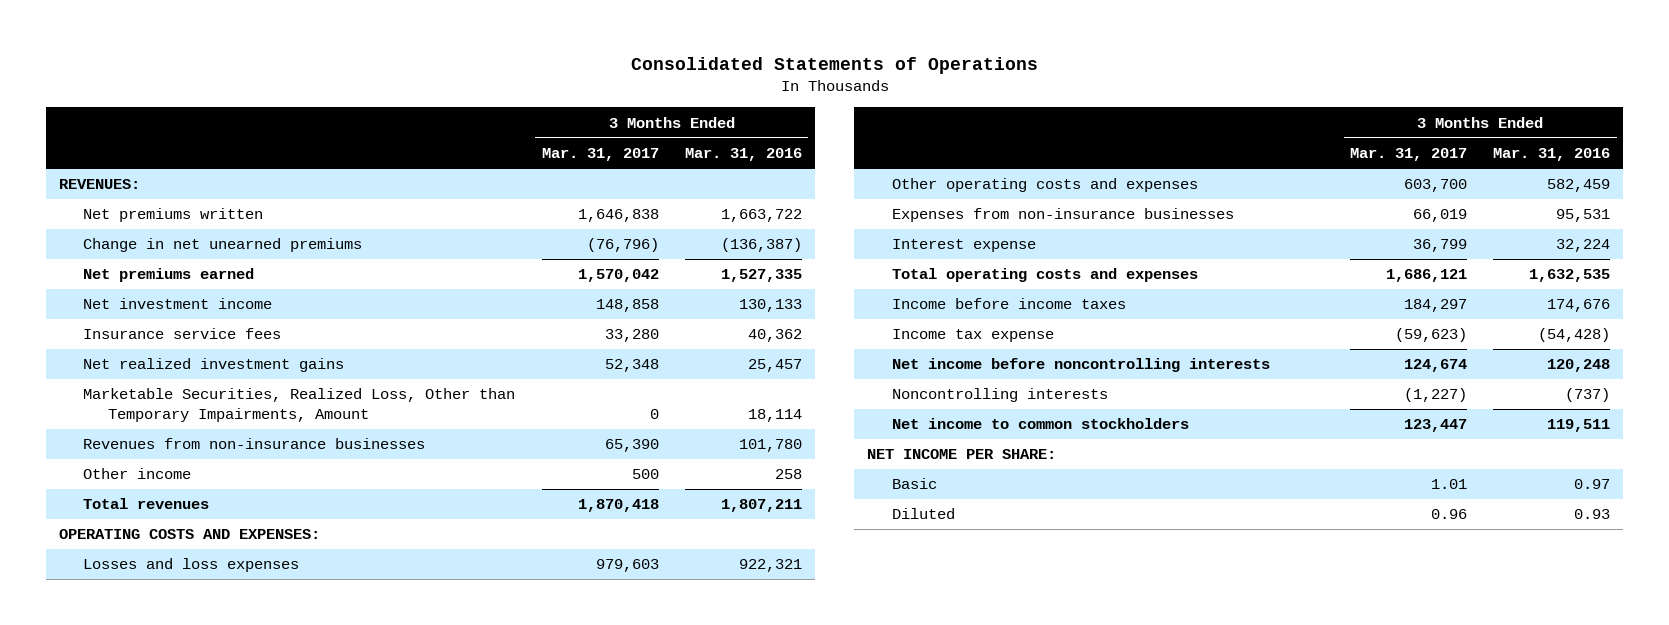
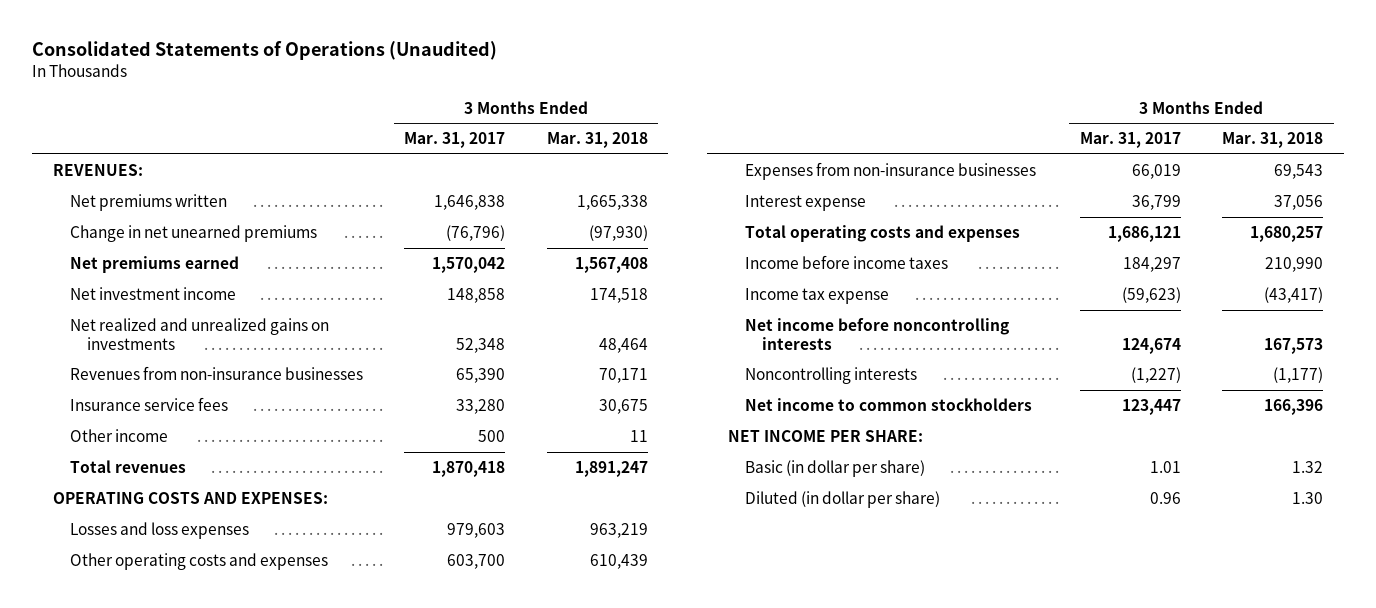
[630,57,1038,75] Consolidated Statements of Operations -> [31,40,497,60] Consolidated Statements of Operations (Unaudited)
[684,148,802,162] Mar. 31, 2016 -> none
none -> [546,132,648,149] Mar. 31, 2018
[83,388,516,423] Marketable Securities, Realized Loss, Other than Temporary Impairments, Amount -> none
[83,358,345,373] Net realized investment gains -> [69,317,329,350] Net realized and unrealized gains on investments
[83,328,282,340] Insurance service fees -> [69,396,228,411] Insurance service fees
[891,478,937,490] Basic -> [745,459,926,477] Basic (in dollar per share)
[891,508,955,520] Diluted -> [745,490,941,508] Diluted (in dollar per share)

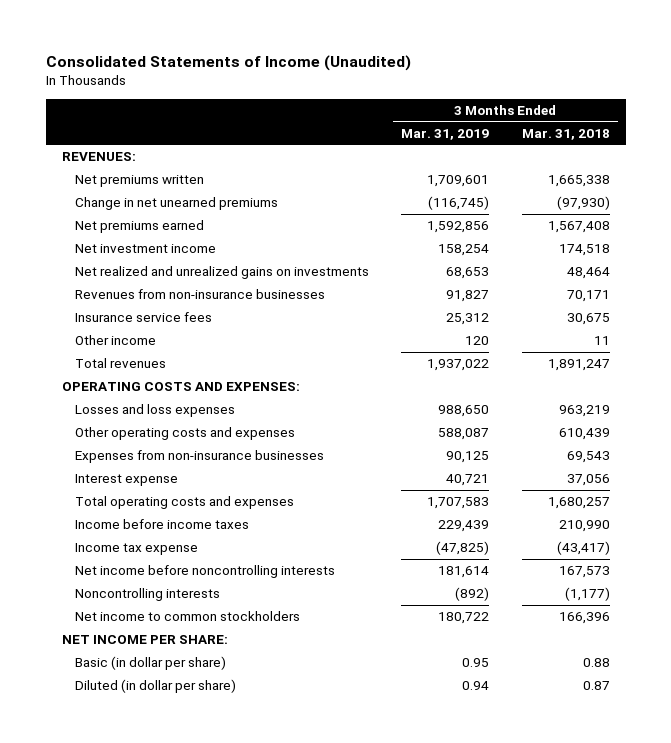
[31,40,497,60] Consolidated Statements of Operations (Unaudited) -> [45,54,411,71] Consolidated Statements of Income (Unaudited)
[404,132,506,149] Mar. 31, 2017 -> none
none -> [401,128,490,140] Mar. 31, 2019
[1292,460,1324,473] 1.32 -> [582,658,610,668] 0.88
[1292,491,1324,504] 1.30 -> [582,681,610,691] 0.87

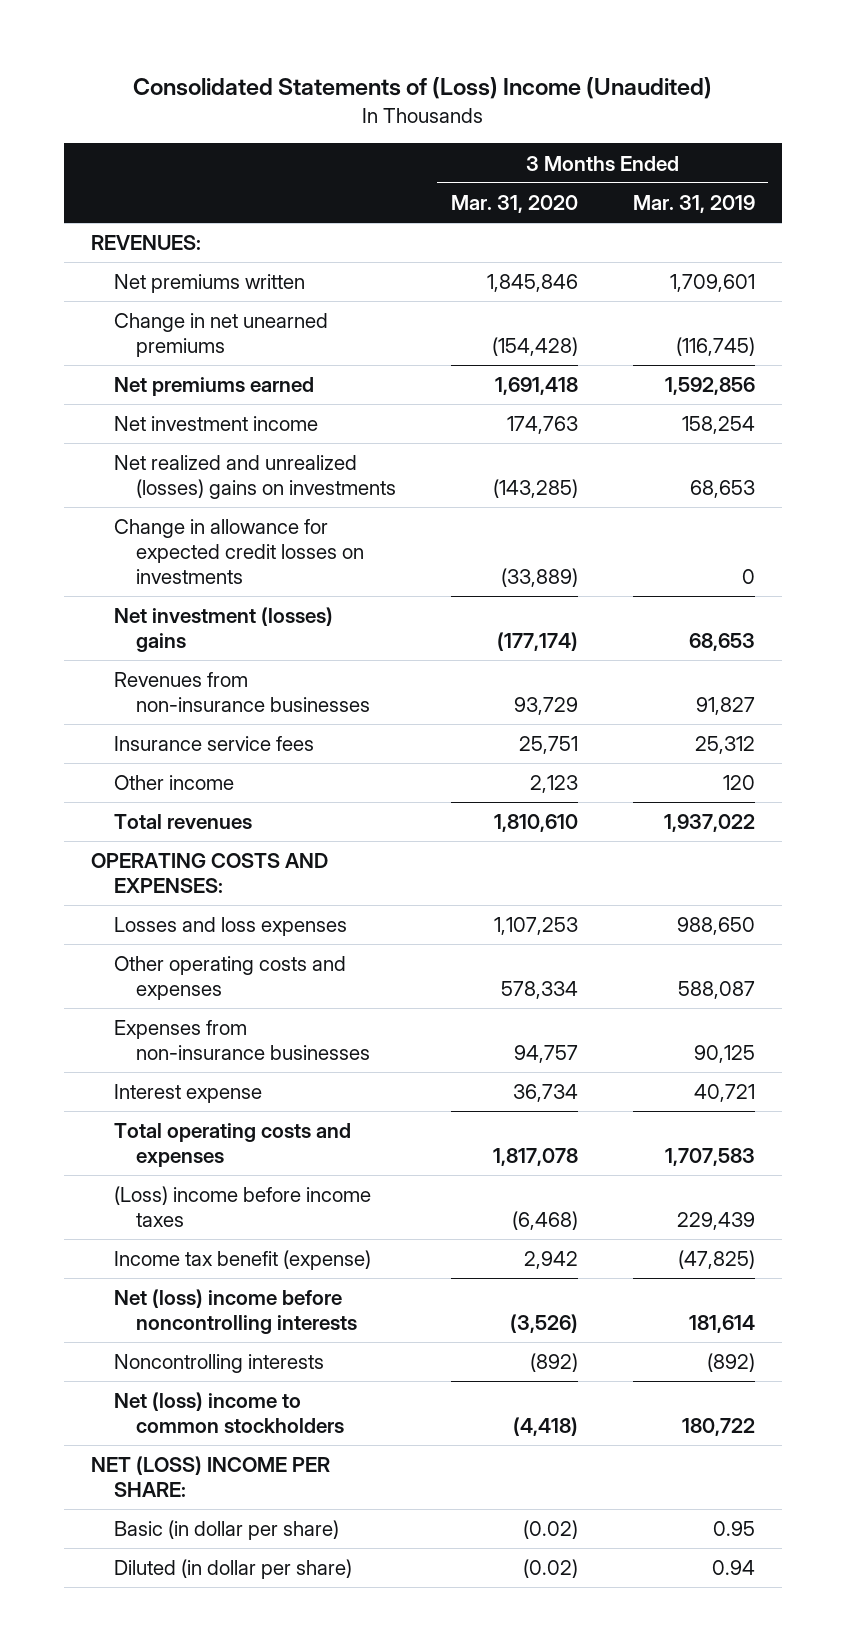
[45,54,411,71] Consolidated Statements of Income (Unaudited) -> [132,77,712,100] Consolidated Statements of (Loss) Income (Unaudited)
[521,128,610,140] Mar. 31, 2018 -> none
none -> [451,194,579,213] Mar. 31, 2020
[75,266,370,280] Net realized and unrealized gains on investments -> [113,455,397,500] Net realized and unrealized (losses) gains on investments
none -> [113,519,365,584] Change in allowance for expected credit losses on investments
none -> [113,607,333,653] Net investment (losses) gains
[75,519,250,530] Income before income taxes -> [113,1186,371,1228] (Loss) income before income taxes
[75,543,199,556] Income tax expense -> [113,1250,371,1271] Income tax benefit (expense)
[75,565,336,579] Net income before noncontrolling interests -> [113,1289,358,1335] Net (loss) income before noncontrolling interests
[75,611,301,622] Net income to common stockholders -> [113,1392,345,1434] Net (loss) income to common stockholders
[61,635,228,645] NET INCOME PER SHARE: -> [90,1456,330,1498] NET (LOSS) INCOME PER SHARE:

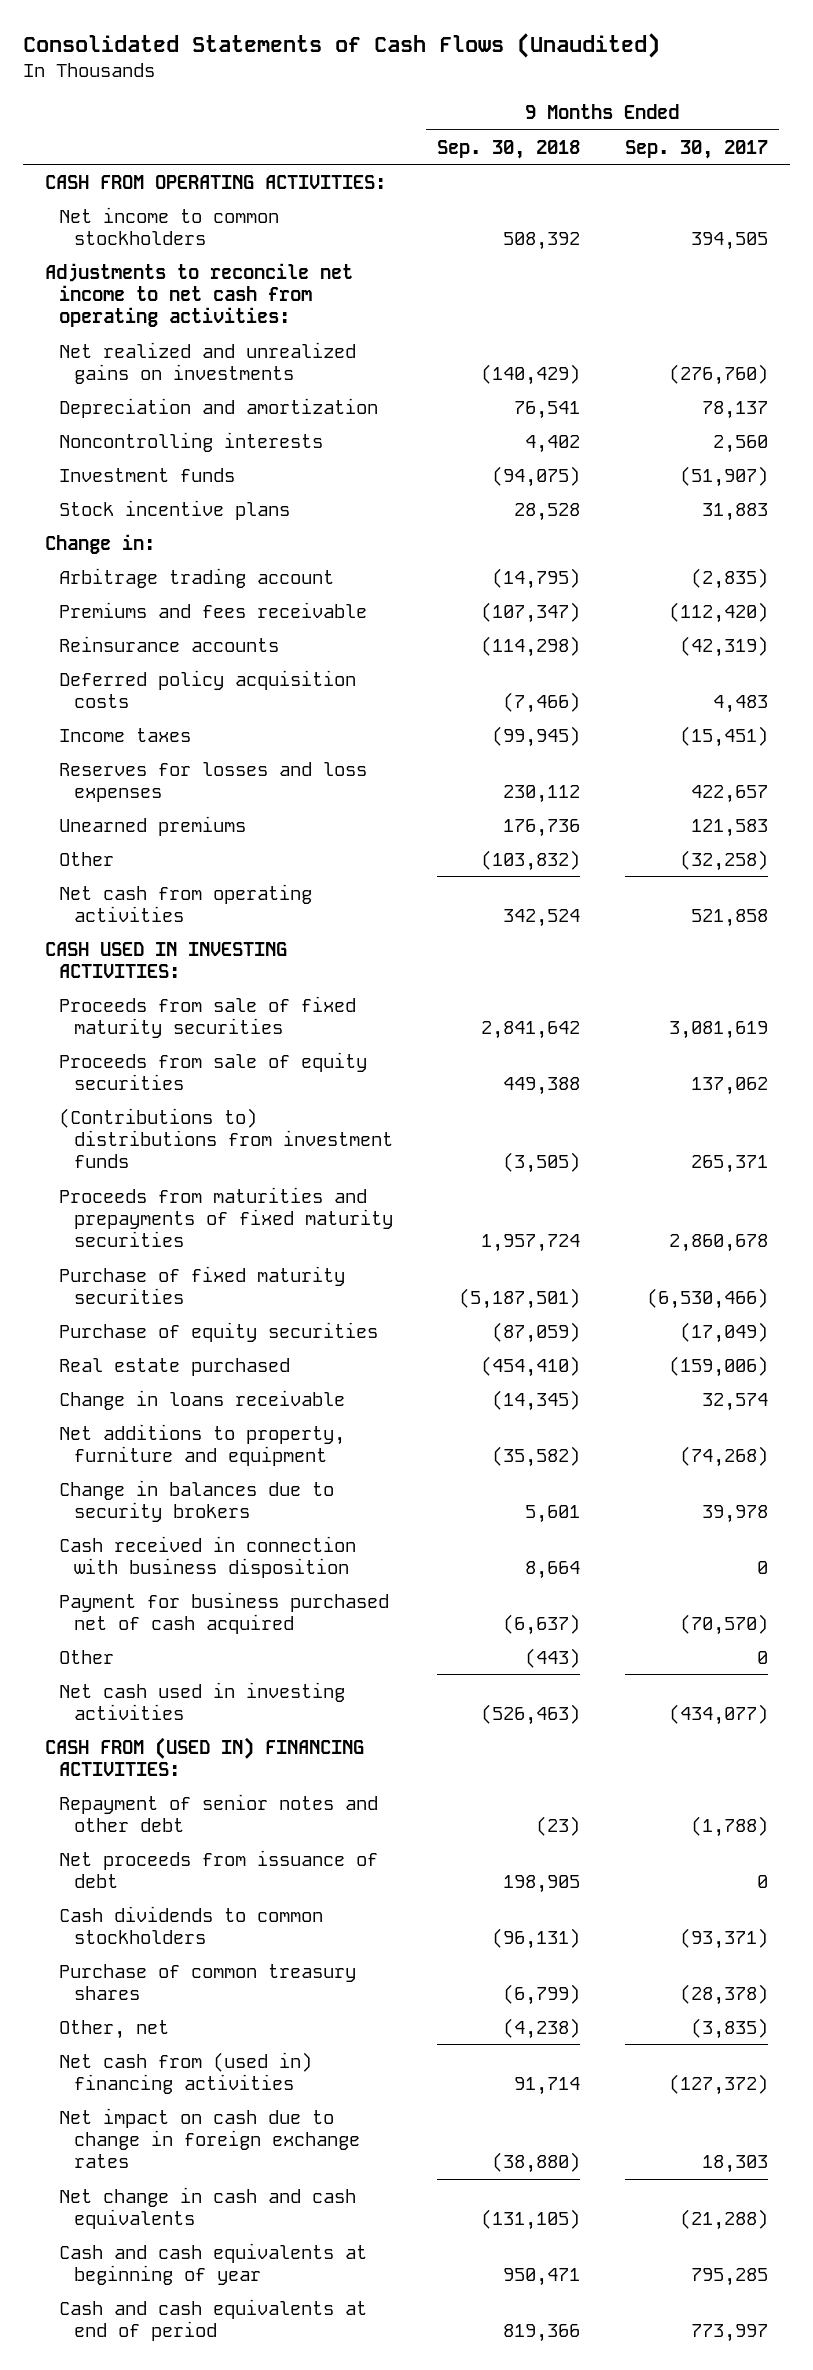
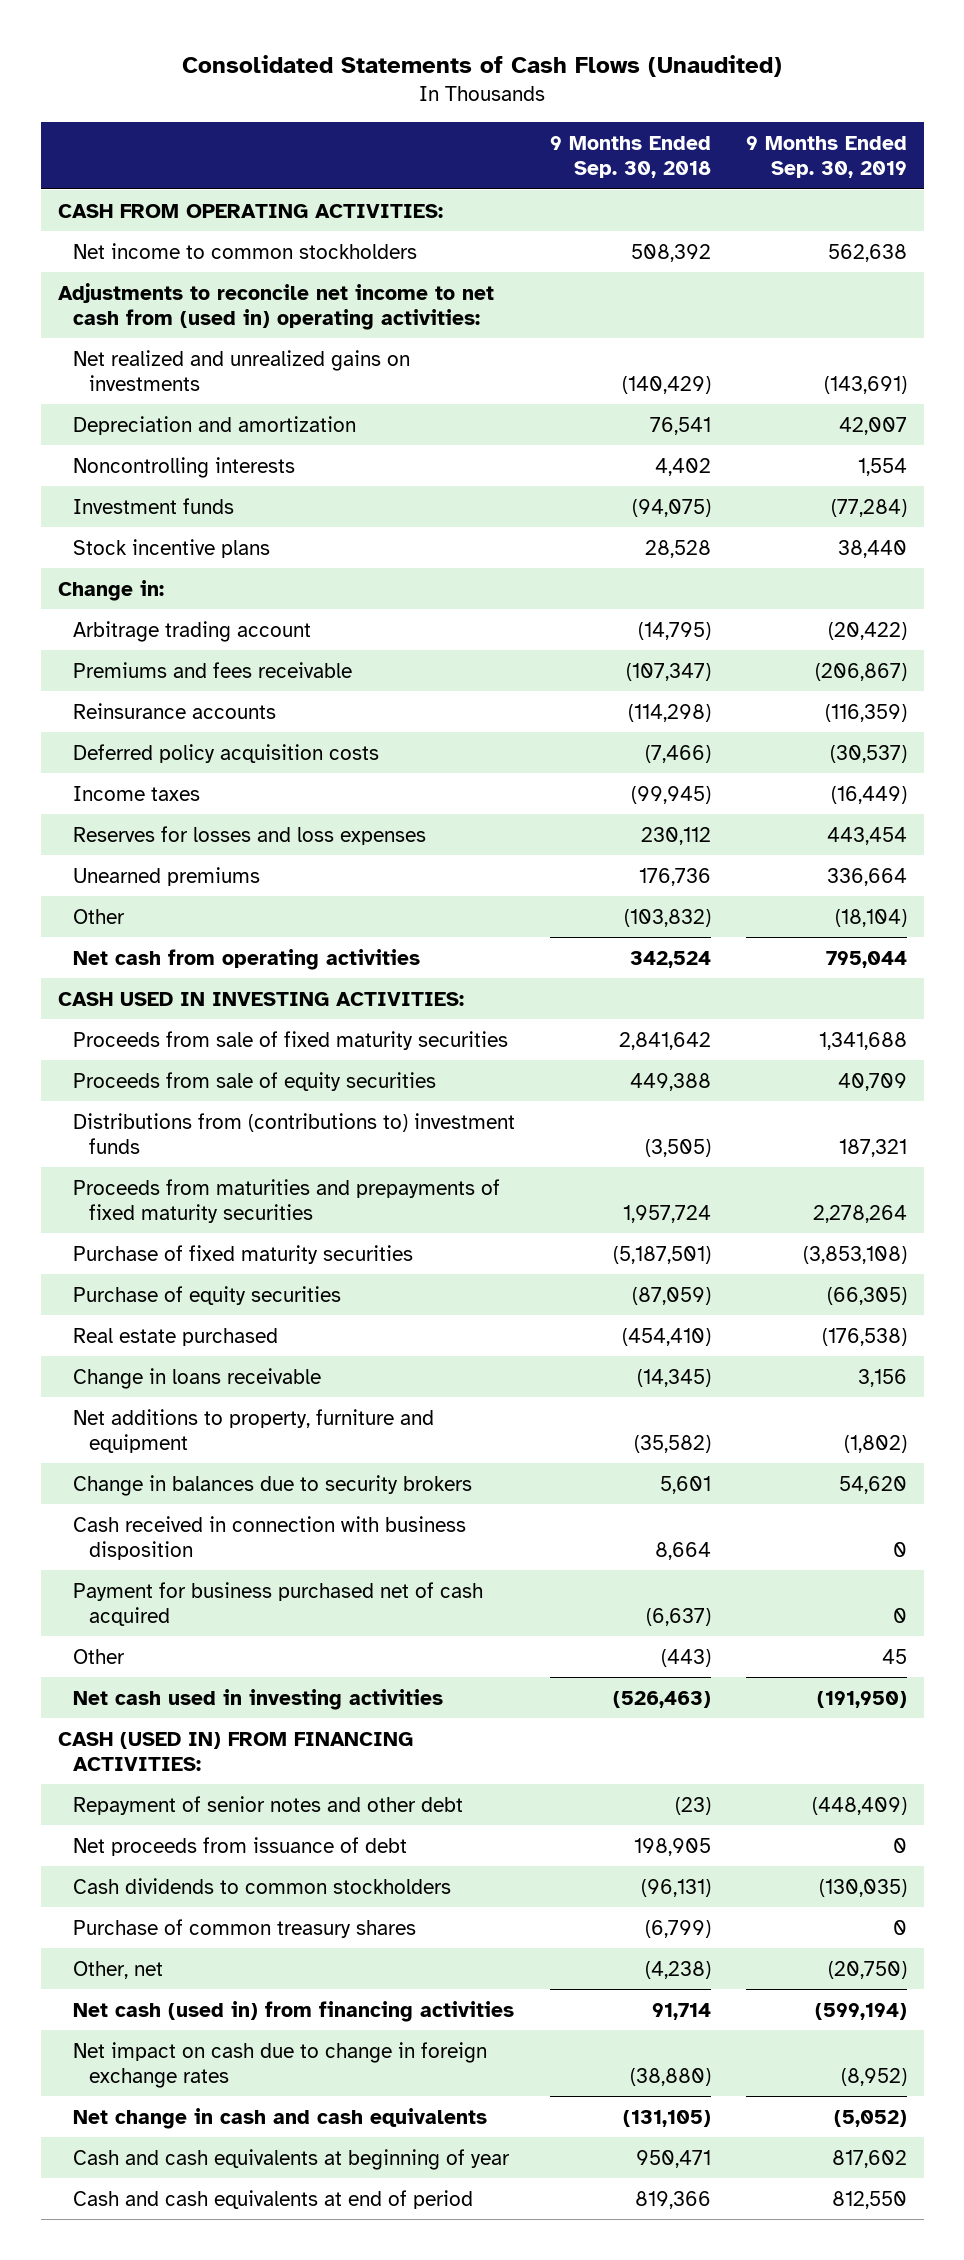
[624,139,768,159] Sep. 30, 2017 -> none
none -> [745,136,907,179] 9 Months Ended Sep. 30, 2019
[44,262,353,327] Adjustments to reconcile net income to net cash from operating activities: -> [57,282,494,330] Adjustments to reconcile net income to net cash from (used in) operating activities:
[59,1107,393,1168] (Contributions to) distributions from investment funds -> [73,1112,516,1154] Distributions from (contributions to) investment funds
[44,1736,364,1776] CASH FROM (USED IN) FINANCING ACTIVITIES: -> [57,1731,413,1771] CASH (USED IN) FROM FINANCING ACTIVITIES:
[59,2051,313,2094] Net cash from (used in) financing activities -> [73,2000,515,2022] Net cash (used in) from financing activities

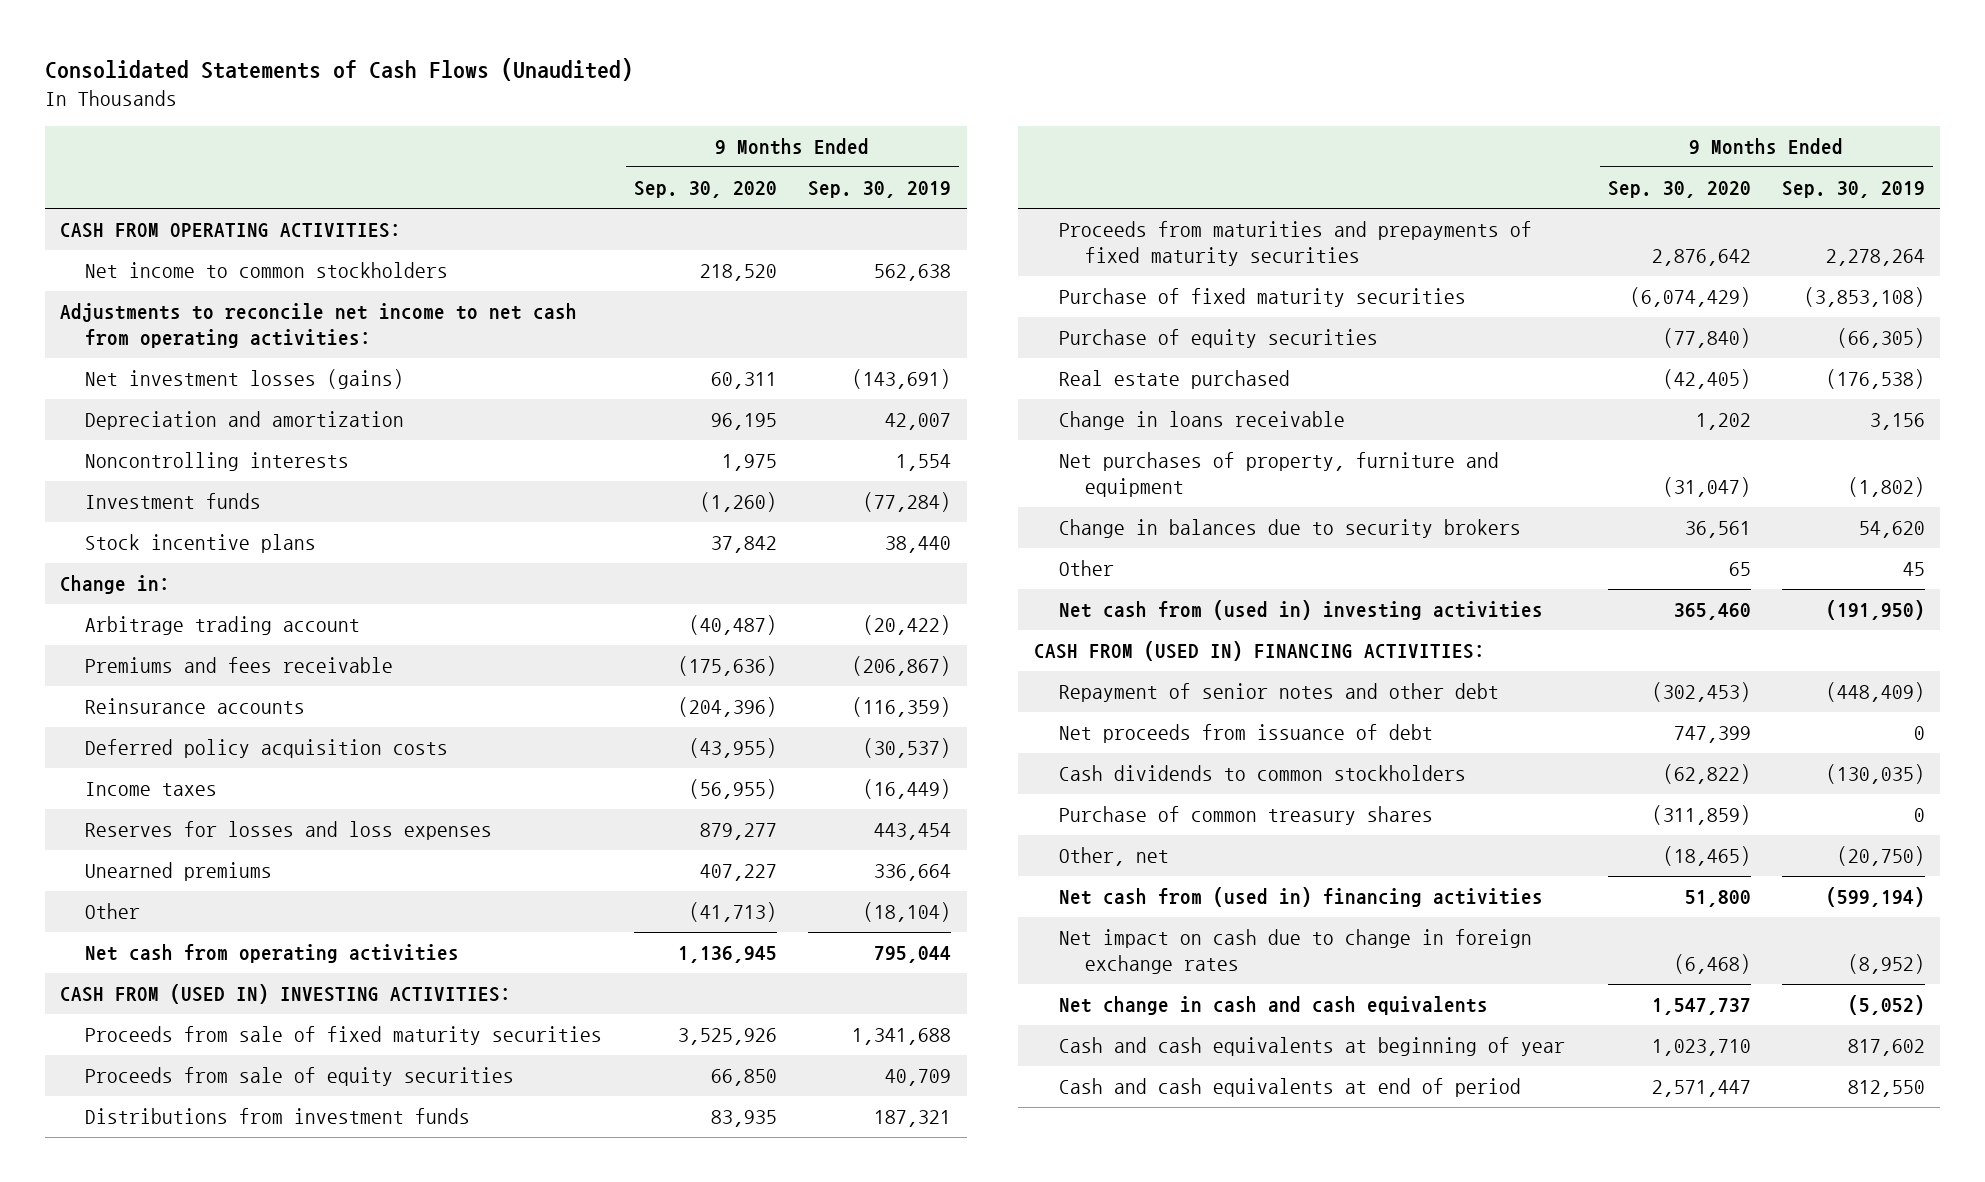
[550,136,712,179] 9 Months Ended Sep. 30, 2018 -> none
none -> [633,181,777,199] Sep. 30, 2020
[57,282,494,330] Adjustments to reconcile net income to net cash from (used in) operating activities: -> [60,303,578,348] Adjustments to reconcile net income to net cash from operating activities:
[73,349,411,391] Net realized and unrealized gains on investments -> [85,369,405,390] Net investment losses (gains)
[57,991,464,1006] CASH USED IN INVESTING ACTIVITIES: -> [60,984,512,1005] CASH FROM (USED IN) INVESTING ACTIVITIES:
[73,1112,516,1154] Distributions from (contributions to) investment funds -> [85,1108,471,1125] Distributions from investment funds
[73,1408,435,1453] Net additions to property, furniture and equipment -> [1059,452,1500,497] Net purchases of property, furniture and equipment
[73,1515,467,1560] Cash received in connection with business disposition -> none
[73,1581,484,1626] Payment for business purchased net of cash acquired -> none
[73,1688,444,1710] Net cash used in investing activities -> [1059,600,1544,621] Net cash from (used in) investing activities
[57,1731,413,1771] CASH (USED IN) FROM FINANCING ACTIVITIES: -> [1034,641,1486,662] CASH FROM (USED IN) FINANCING ACTIVITIES:
[73,2000,515,2022] Net cash (used in) from financing activities -> [1059,887,1544,908] Net cash from (used in) financing activities

